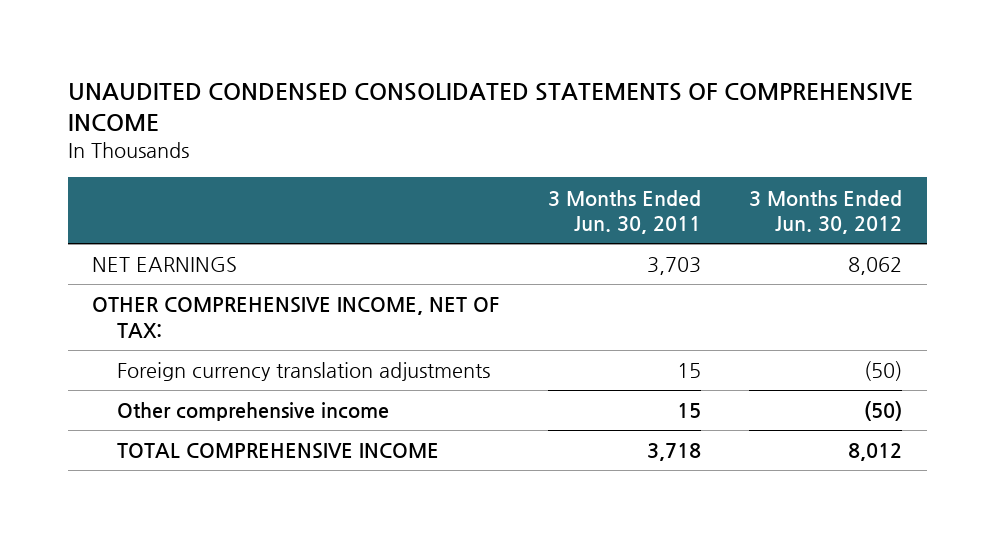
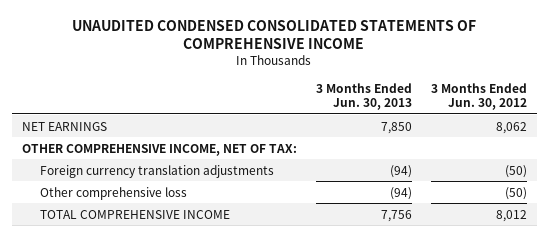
[547,189,701,235] 3 Months Ended Jun. 30, 2011 -> none
none -> [315,82,412,110] 3 Months Ended Jun. 30, 2013
[117,402,390,422] Other comprehensive income -> [40,186,188,200] Other comprehensive loss

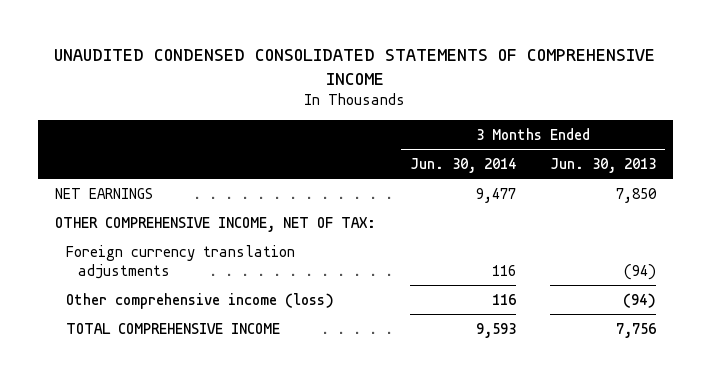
[431,82,528,110] 3 Months Ended Jun. 30, 2012 -> none
none -> [409,158,516,174] Jun. 30, 2014
[40,186,188,200] Other comprehensive loss -> [66,292,335,309] Other comprehensive income (loss)

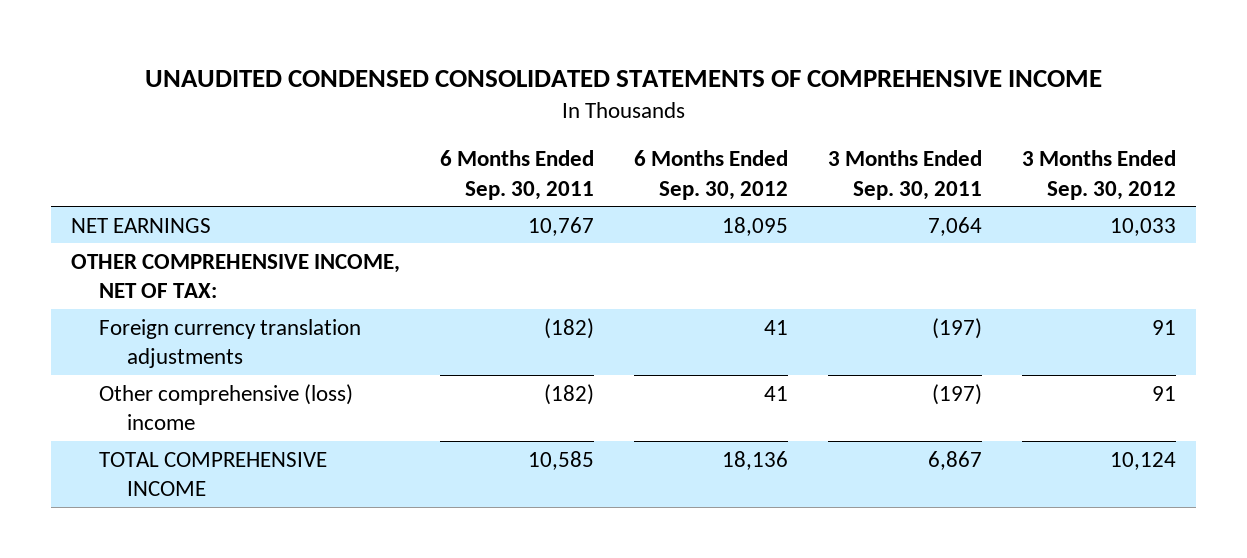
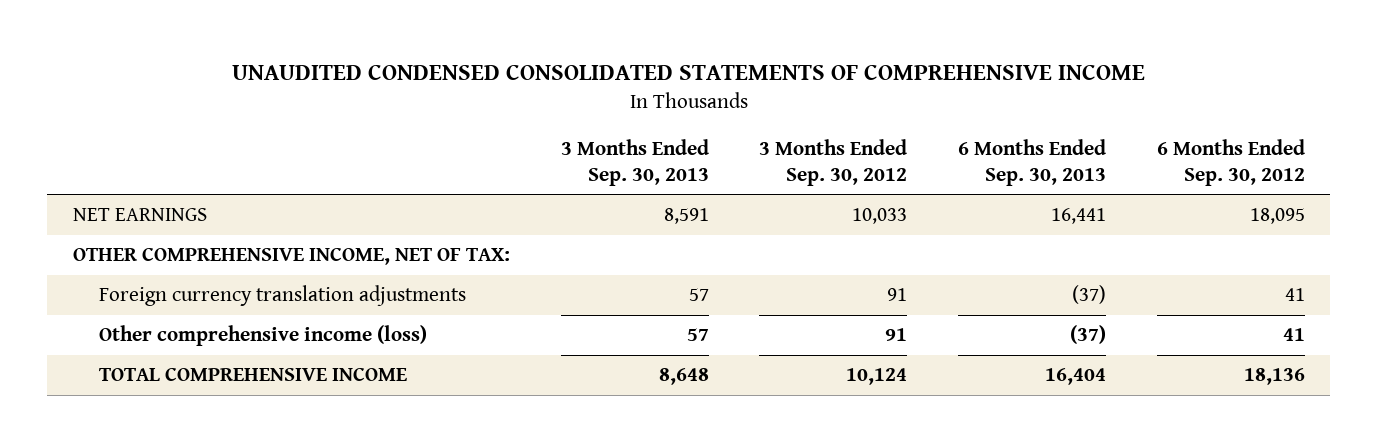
[440,150,595,200] 6 Months Ended Sep. 30, 2011 -> none
[828,150,983,200] 3 Months Ended Sep. 30, 2011 -> none
none -> [560,139,709,187] 3 Months Ended Sep. 30, 2013
none -> [958,139,1107,187] 6 Months Ended Sep. 30, 2013
[99,383,354,430] Other comprehensive (loss) income -> [98,325,427,347] Other comprehensive income (loss)

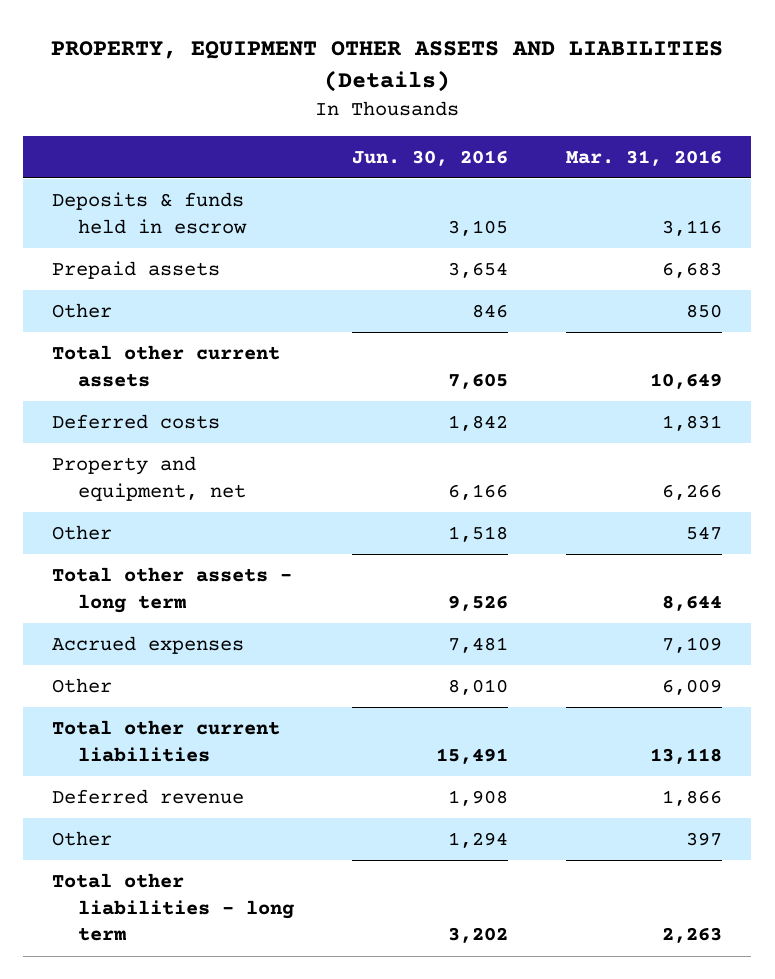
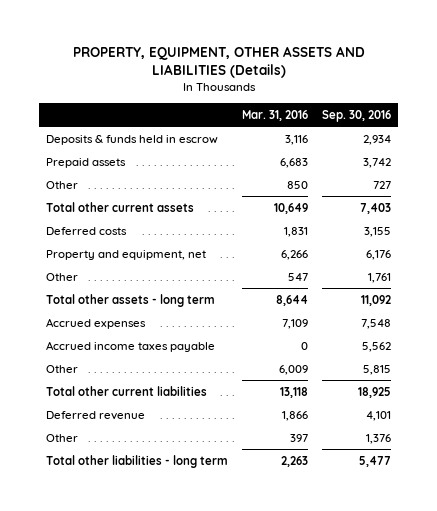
[51,41,724,93] PROPERTY, EQUIPMENT OTHER ASSETS AND LIABILITIES (Details) -> [72,46,365,79] PROPERTY, EQUIPMENT, OTHER ASSETS AND LIABILITIES (Details)
[352,149,509,166] Jun. 30, 2016 -> none
none -> [322,109,392,122] Sep. 30, 2016
none -> [46,340,216,352] Accrued income taxes payable

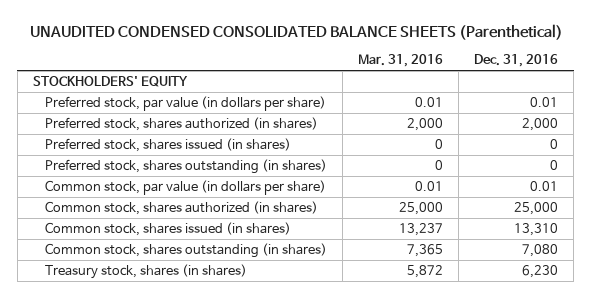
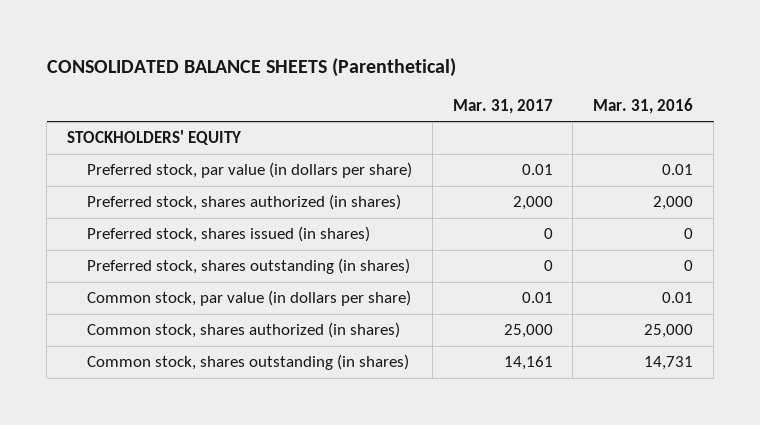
[29,23,563,40] UNAUDITED CONDENSED CONSOLIDATED BALANCE SHEETS (Parenthetical) -> [46,57,456,77] CONSOLIDATED BALANCE SHEETS (Parenthetical)
[474,54,559,68] Dec. 31, 2016 -> none
none -> [452,98,553,114] Mar. 31, 2017
[45,221,292,236] Common stock, shares issued (in shares) -> none
[45,263,248,279] Treasury stock, shares (in shares) -> none
[407,243,444,257] 7,365 -> [644,356,694,371] 14,731

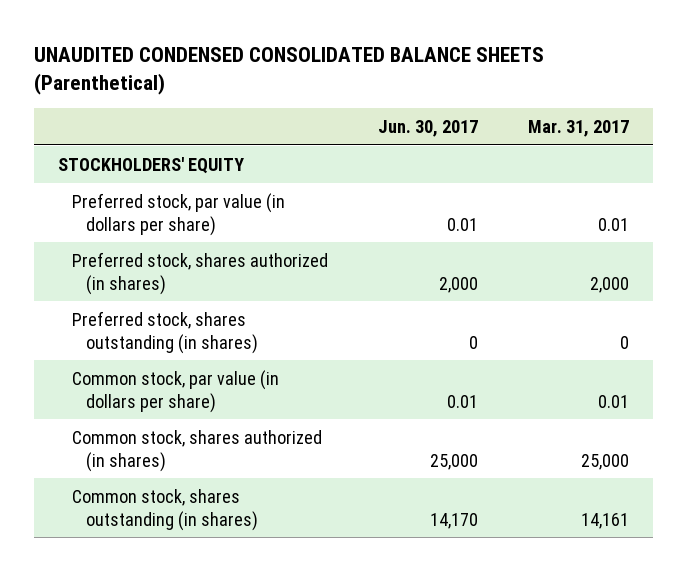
[46,57,456,77] CONSOLIDATED BALANCE SHEETS (Parenthetical) -> [33,46,544,95] UNAUDITED CONDENSED CONSOLIDATED BALANCE SHEETS (Parenthetical)
[593,97,694,114] Mar. 31, 2016 -> none
none -> [378,119,479,137] Jun. 30, 2017
[86,226,370,243] Preferred stock, shares issued (in shares) -> none

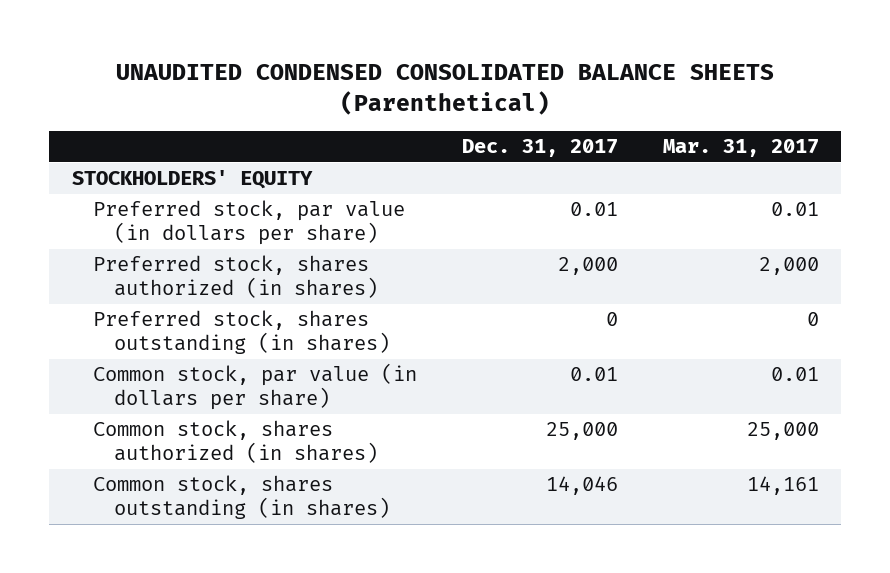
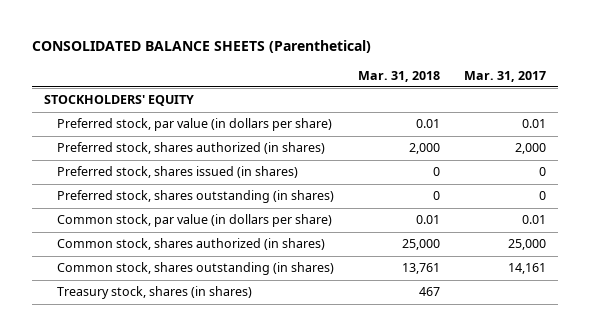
[116,64,775,115] UNAUDITED CONDENSED CONSOLIDATED BALANCE SHEETS (Parenthetical) -> [31,39,371,53] CONSOLIDATED BALANCE SHEETS (Parenthetical)
[461,139,618,158] Dec. 31, 2017 -> none
none -> [357,70,440,82] Mar. 31, 2018
none -> [56,166,298,179] Preferred stock, shares issued (in shares)
none -> [56,286,252,300] Treasury stock, shares (in shares)

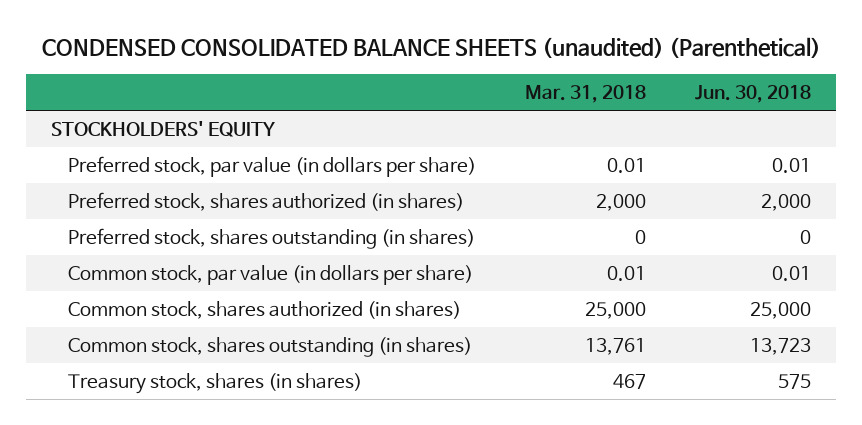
[31,39,371,53] CONSOLIDATED BALANCE SHEETS (Parenthetical) -> [42,37,822,59] CONDENSED CONSOLIDATED BALANCE SHEETS (unaudited) (Parenthetical)
[463,70,546,82] Mar. 31, 2017 -> none
none -> [695,84,812,103] Jun. 30, 2018
[56,166,298,179] Preferred stock, shares issued (in shares) -> none

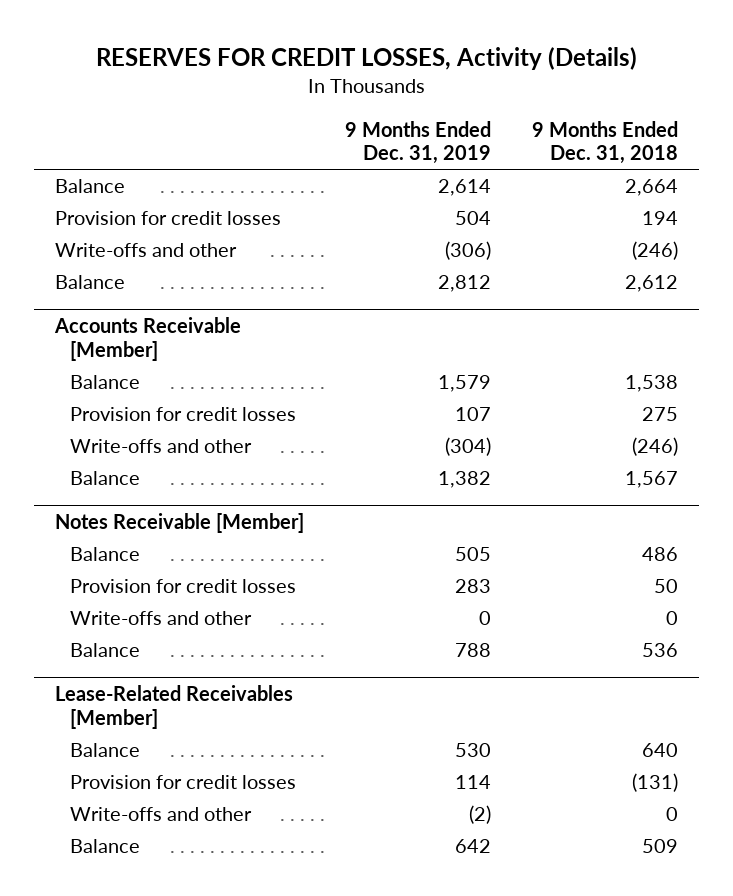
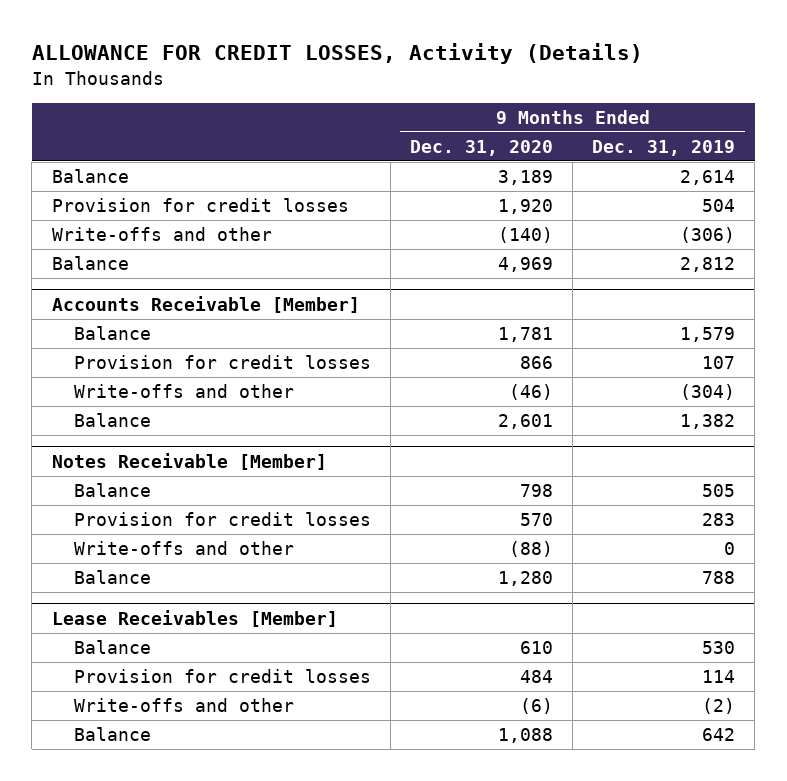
[95,46,637,70] RESERVES FOR CREDIT LOSSES, Activity (Details) -> [31,43,643,65] ALLOWANCE FOR CREDIT LOSSES, Activity (Details)
[532,120,679,165] 9 Months Ended Dec. 31, 2018 -> none
none -> [410,139,554,156] Dec. 31, 2020
[55,685,294,729] Lease-Related Receivables [Member] -> [51,609,338,627] Lease Receivables [Member]

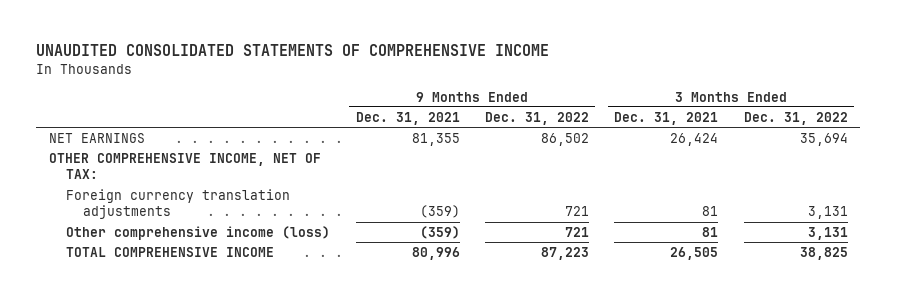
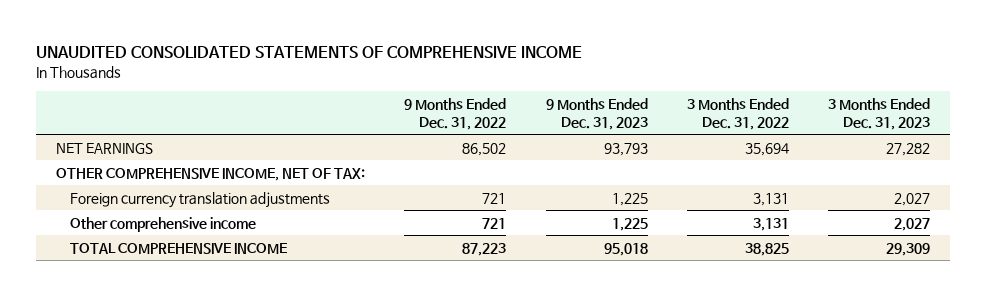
[355,111,460,125] Dec. 31, 2021 -> none
[614,111,719,125] Dec. 31, 2021 -> none
none -> [545,97,648,131] 9 Months Ended Dec. 31, 2023
none -> [828,97,931,131] 3 Months Ended Dec. 31, 2023
[66,225,331,240] Other comprehensive income (loss) -> [69,216,256,232] Other comprehensive income

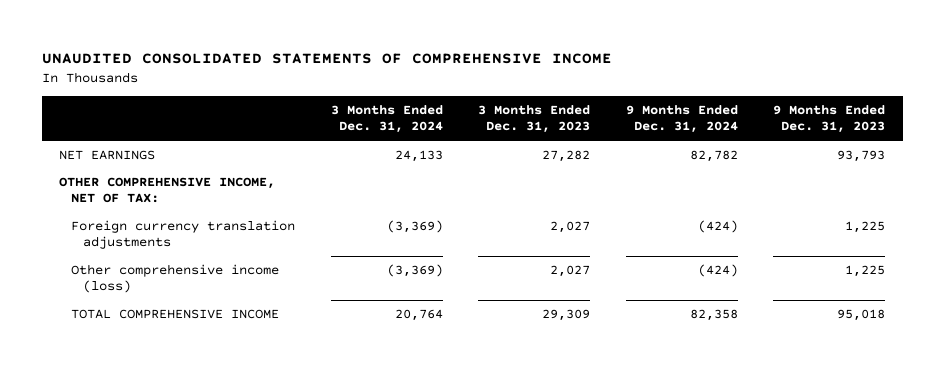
[404,97,507,131] 9 Months Ended Dec. 31, 2022 -> none
[686,97,789,131] 3 Months Ended Dec. 31, 2022 -> none
none -> [330,105,443,134] 3 Months Ended Dec. 31, 2024
none -> [625,105,738,134] 9 Months Ended Dec. 31, 2024
[69,216,256,232] Other comprehensive income -> [71,263,280,294] Other comprehensive income (loss)

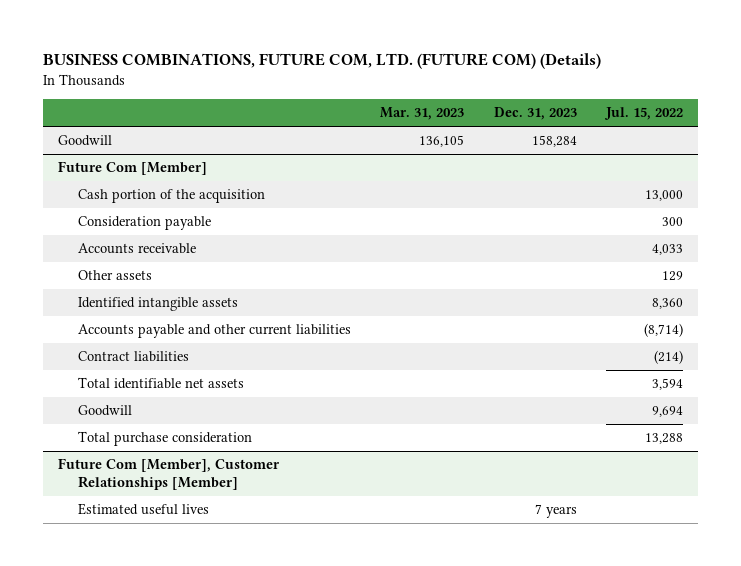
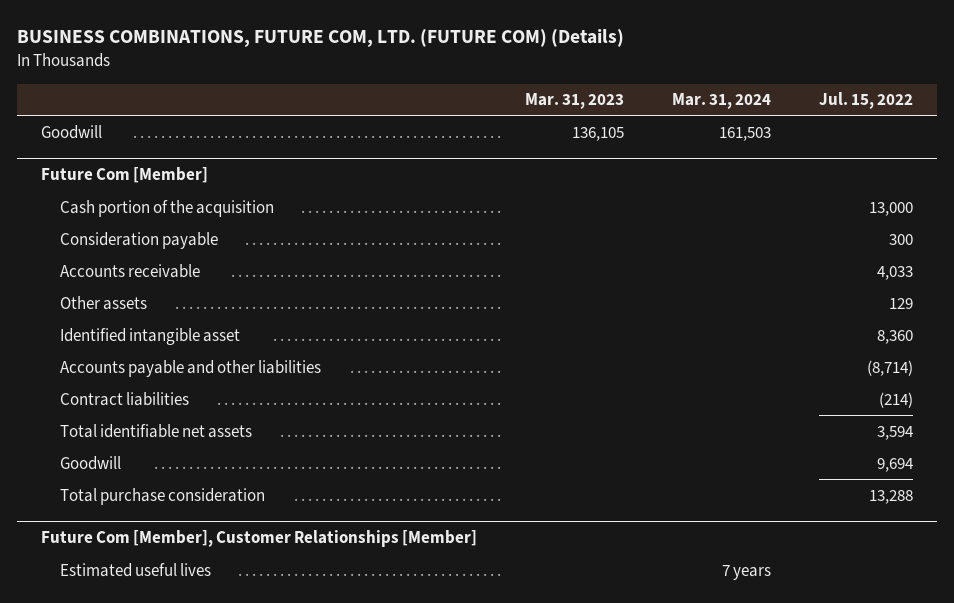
[493,107,577,121] Dec. 31, 2023 -> none
none -> [672,93,772,110] Mar. 31, 2024
[77,297,238,312] Identified intangible assets -> [59,327,240,345] Identified intangible asset
[77,324,351,339] Accounts payable and other current liabilities -> [59,359,321,377] Accounts payable and other liabilities

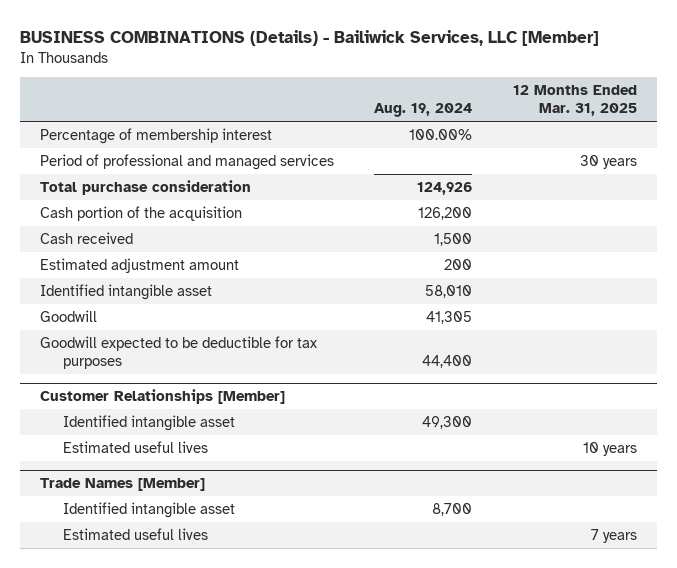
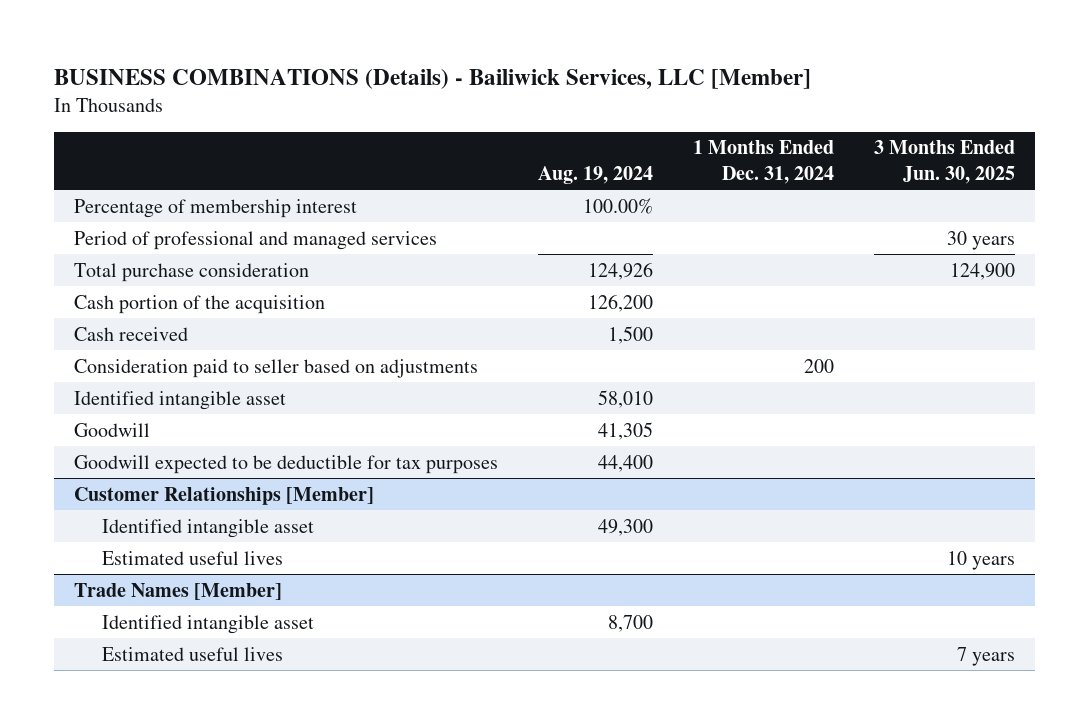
[512,85,637,117] 12 Months Ended Mar. 31, 2025 -> none
none -> [693,140,835,185] 1 Months Ended Dec. 31, 2024
none -> [874,140,1016,185] 3 Months Ended Jun. 30, 2025
[40,257,240,273] Estimated adjustment amount -> none
none -> [73,358,478,378] Consideration paid to seller based on adjustments

